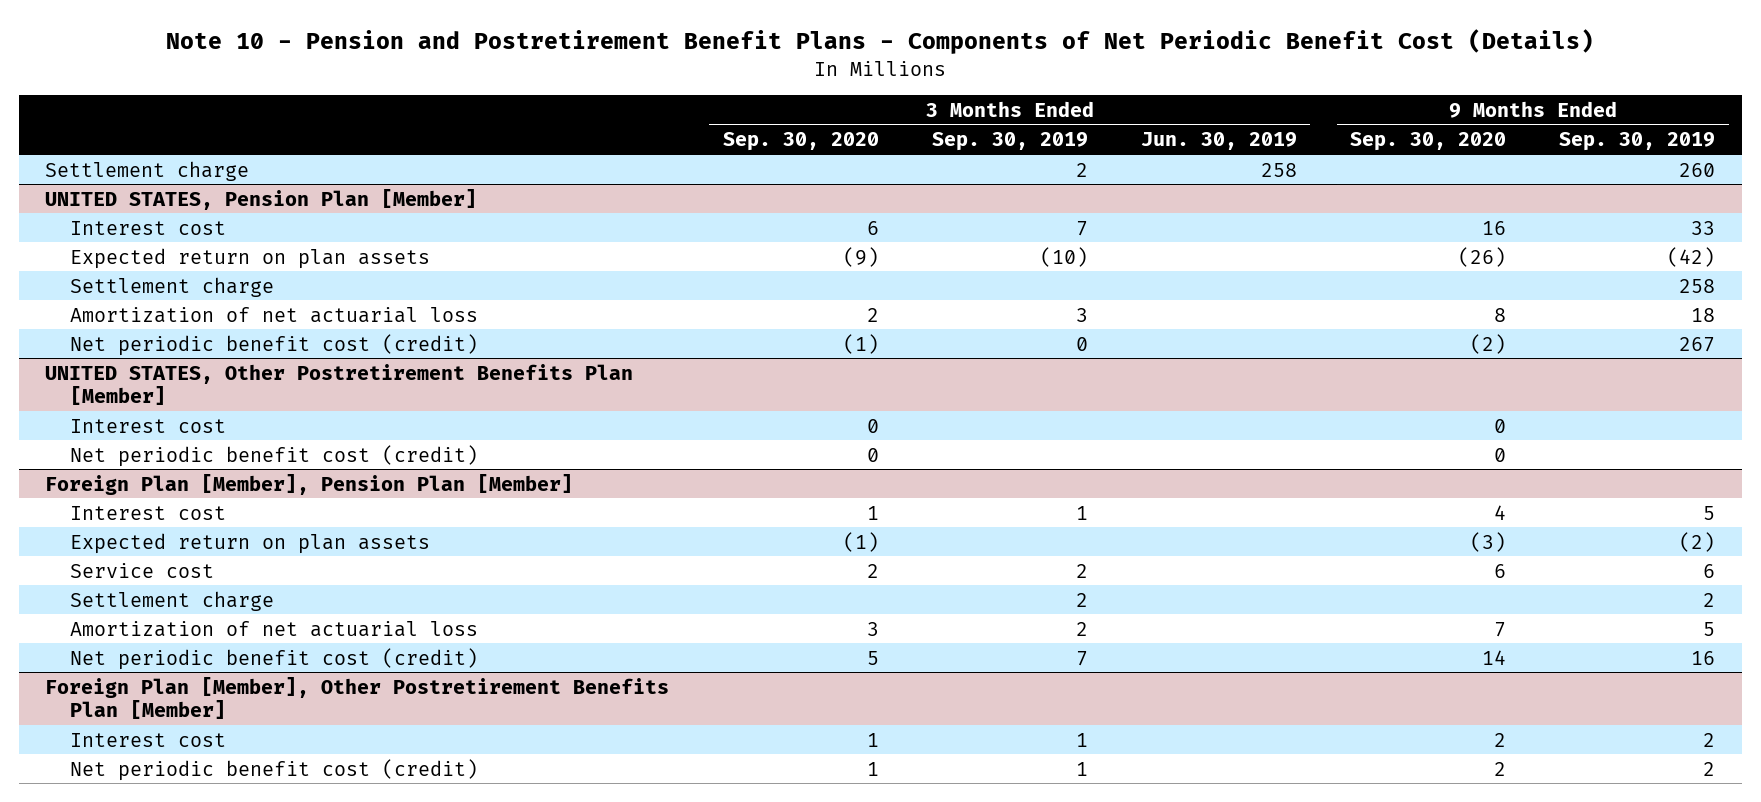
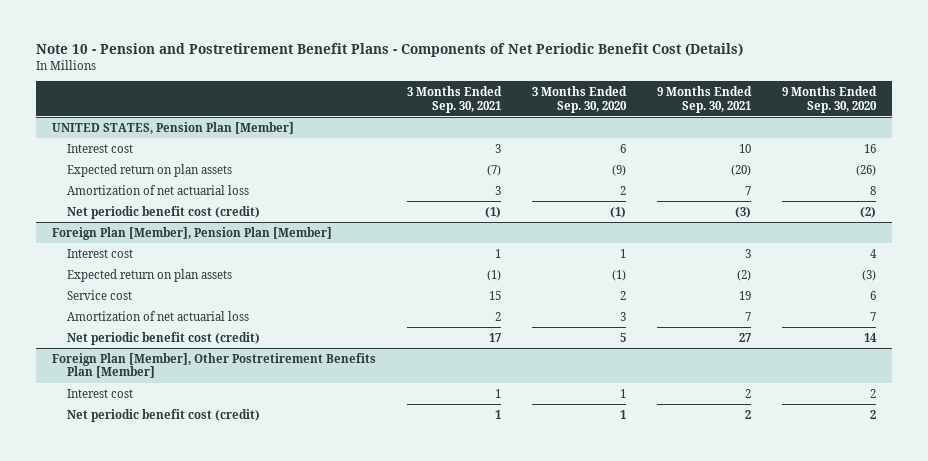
[931,132,1088,152] Sep. 30, 2019 -> none
[1141,132,1298,151] Jun. 30, 2019 -> none
[1559,132,1716,152] Sep. 30, 2019 -> none
none -> [406,85,502,113] 3 Months Ended Sep. 30, 2021
none -> [656,85,752,113] 9 Months Ended Sep. 30, 2021
[45,160,250,181] Settlement charge -> none
[70,276,275,297] Settlement charge -> none
[45,363,634,405] UNITED STATES, Other Postretirement Benefits Plan [Member] -> none
[70,418,227,433] Interest cost -> none
[70,444,479,467] Net periodic benefit cost (credit) -> none
[70,590,275,611] Settlement charge -> none

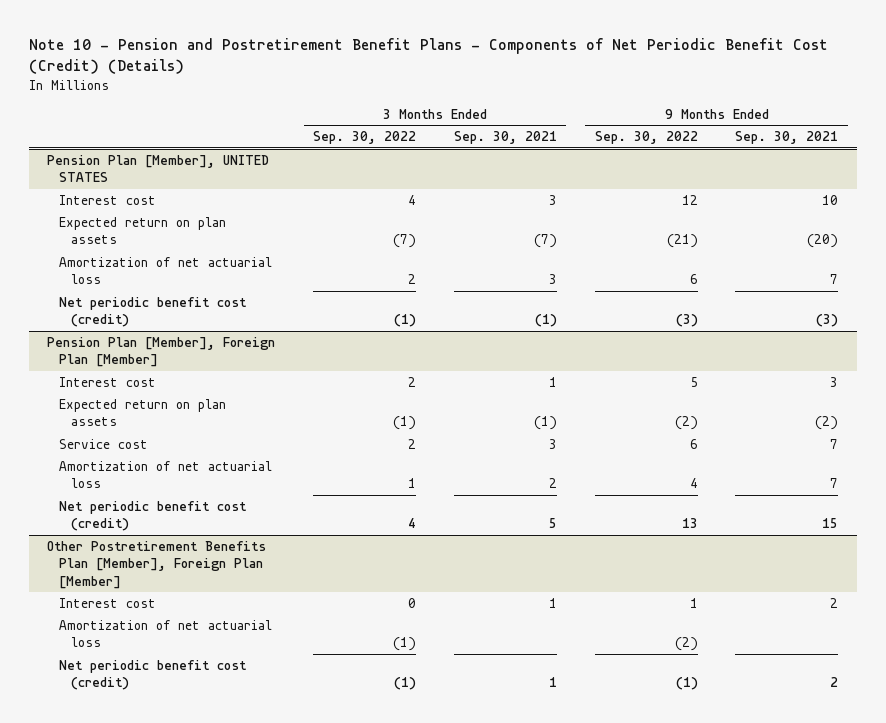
[35,43,743,58] Note 10 - Pension and Postretirement Benefit Plans - Components of Net Periodic Benefit Cost (Details) -> [28,37,828,75] Note 10 - Pension and Postretirement Benefit Plans - Components of Net Periodic Benefit Cost (Credit) (Details)
[531,85,627,113] 3 Months Ended Sep. 30, 2020 -> none
[782,85,878,113] 9 Months Ended Sep. 30, 2020 -> none
none -> [313,131,417,145] Sep. 30, 2022
none -> [594,131,698,145] Sep. 30, 2022
[51,121,294,134] UNITED STATES, Pension Plan [Member] -> [47,154,270,183] Pension Plan [Member], UNITED STATES
[51,226,332,240] Foreign Plan [Member], Pension Plan [Member] -> [47,336,276,368] Pension Plan [Member], Foreign Plan [Member]
[488,290,501,300] 15 -> [548,438,557,449] 3
[738,290,751,300] 19 -> [830,438,839,449] 7
[488,332,502,342] 17 -> [548,518,557,529] 5
[738,332,752,342] 27 -> [822,518,839,529] 15
[51,352,376,379] Foreign Plan [Member], Other Postretirement Benefits Plan [Member] -> [47,540,267,589] Other Postretirement Benefits Plan [Member], Foreign Plan [Member]
none -> [59,619,273,648] Amortization of net actuarial loss

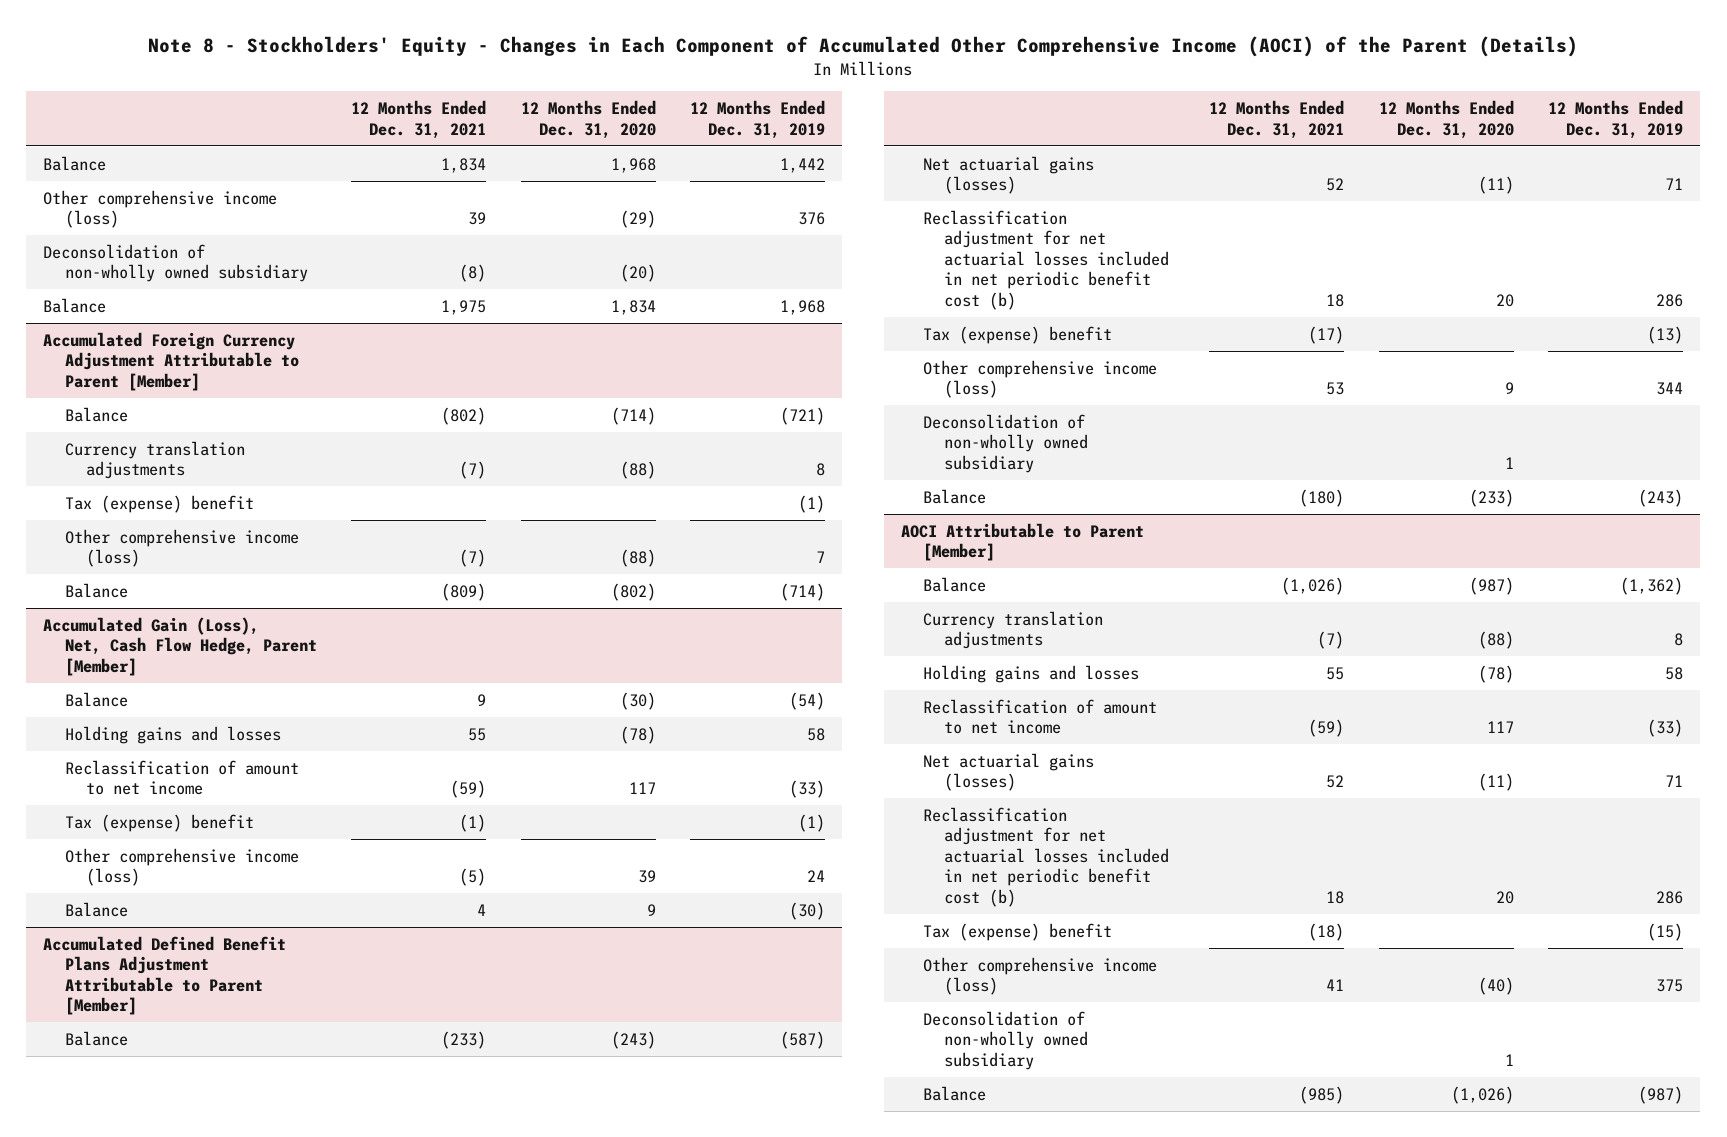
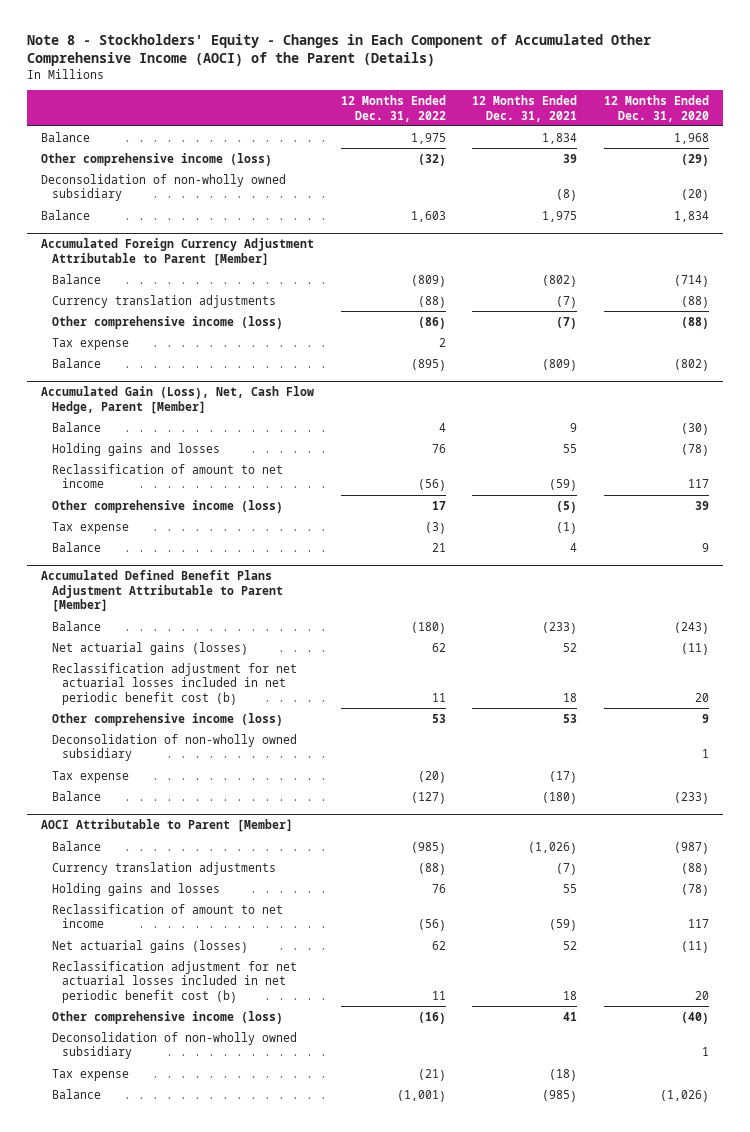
[690,100,826,139] 12 Months Ended Dec. 31, 2019 -> none
none -> [340,94,446,122] 12 Months Ended Dec. 31, 2022
[64,494,254,513] Tax (expense) benefit -> none
none -> [51,337,129,350] Tax expense
[64,813,254,832] Tax (expense) benefit -> none
none -> [51,521,129,534] Tax expense
[922,325,1112,344] Tax (expense) benefit -> none
none -> [51,770,129,783] Tax expense
[922,922,1112,941] Tax (expense) benefit -> none
none -> [51,1068,129,1081] Tax expense

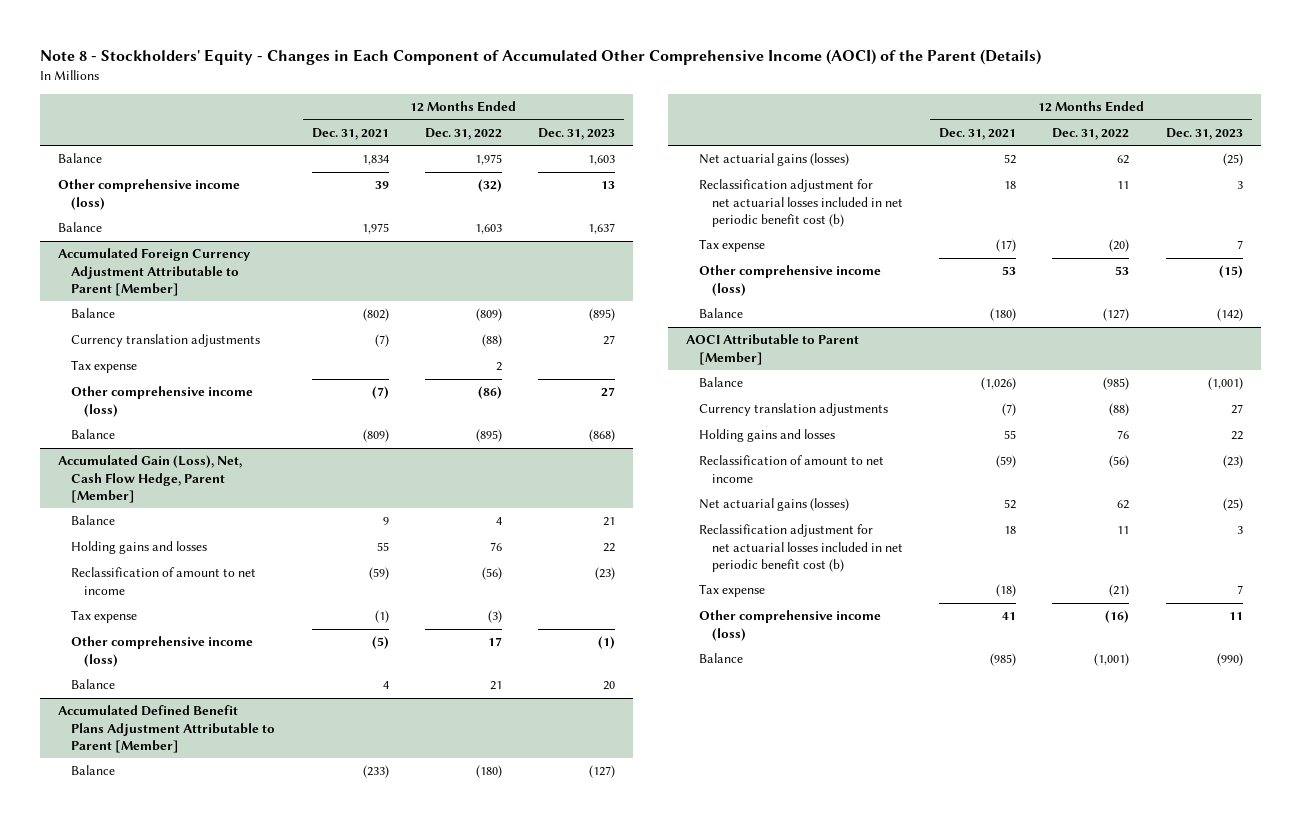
[604,94,710,122] 12 Months Ended Dec. 31, 2020 -> none
none -> [538,127,616,140] Dec. 31, 2023
[40,173,286,202] Deconsolidation of non-wholly owned subsidiary -> none
[51,315,283,329] Other comprehensive income (loss) -> [71,386,254,417] Other comprehensive income (loss)
[51,499,283,513] Other comprehensive income (loss) -> [71,636,254,667] Other comprehensive income (loss)
[51,733,297,762] Deconsolidation of non-wholly owned subsidiary -> none
[51,712,283,726] Other comprehensive income (loss) -> [698,265,881,296] Other comprehensive income (loss)
[51,1031,297,1060] Deconsolidation of non-wholly owned subsidiary -> none
[51,1010,283,1024] Other comprehensive income (loss) -> [698,610,881,641] Other comprehensive income (loss)

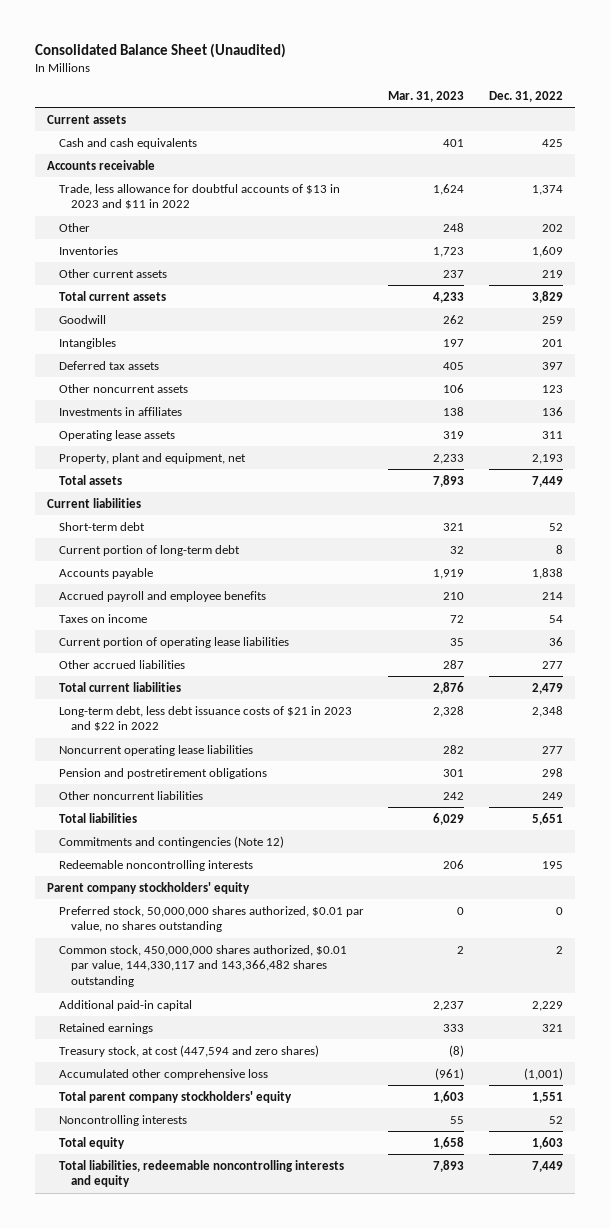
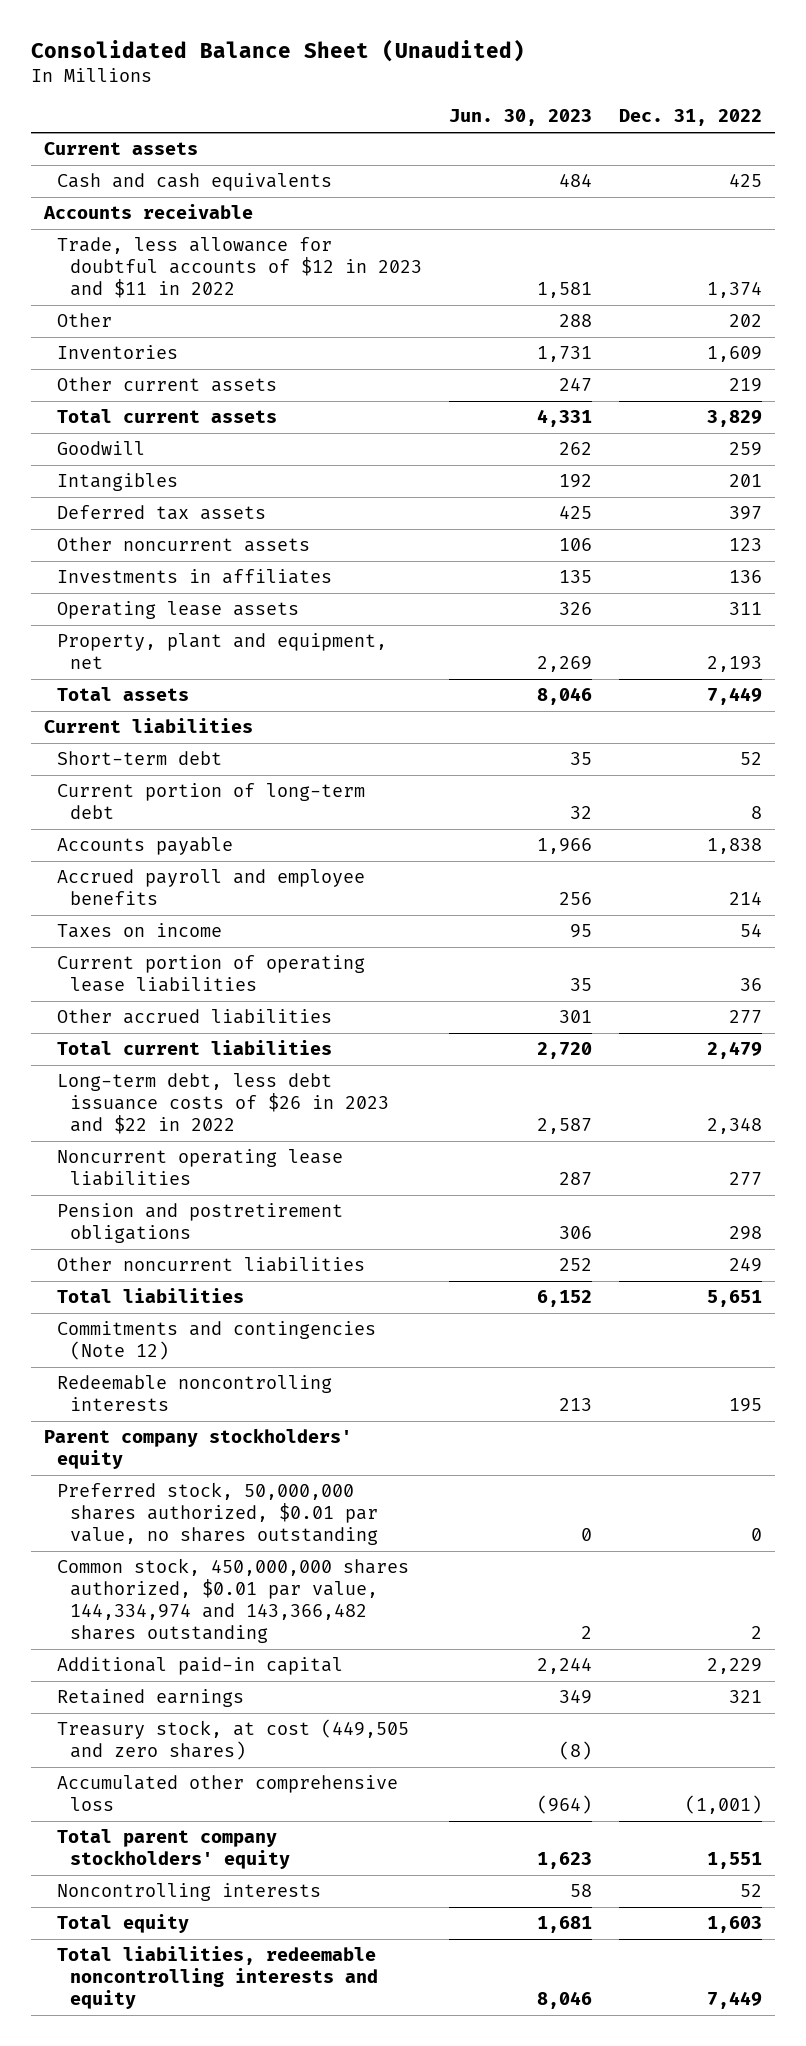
[388,90,465,102] Mar. 31, 2023 -> none
none -> [448,109,592,127] Jun. 30, 2023
[59,183,341,210] Trade, less allowance for doubtful accounts of $13 in 2023 and $11 in 2022 -> [57,237,423,299] Trade, less allowance for doubtful accounts of $12 in 2023 and $11 in 2022
[59,705,353,732] Long-term debt, less debt issuance costs of $21 in 2023 and $22 in 2022 -> [57,1073,390,1135] Long-term debt, less debt issuance costs of $26 in 2023 and $22 in 2022
[59,944,348,988] Common stock, 450,000,000 shares authorized, $0.01 par value, 144,330,117 and 143,366,482 shares outstanding -> [57,1558,410,1644] Common stock, 450,000,000 shares authorized, $0.01 par value, 144,334,974 and 143,366,482 shares outstanding
[59,1044,320,1057] Treasury stock, at cost (447,594 and zero shares) -> [57,1719,410,1761] Treasury stock, at cost (449,505 and zero shares)

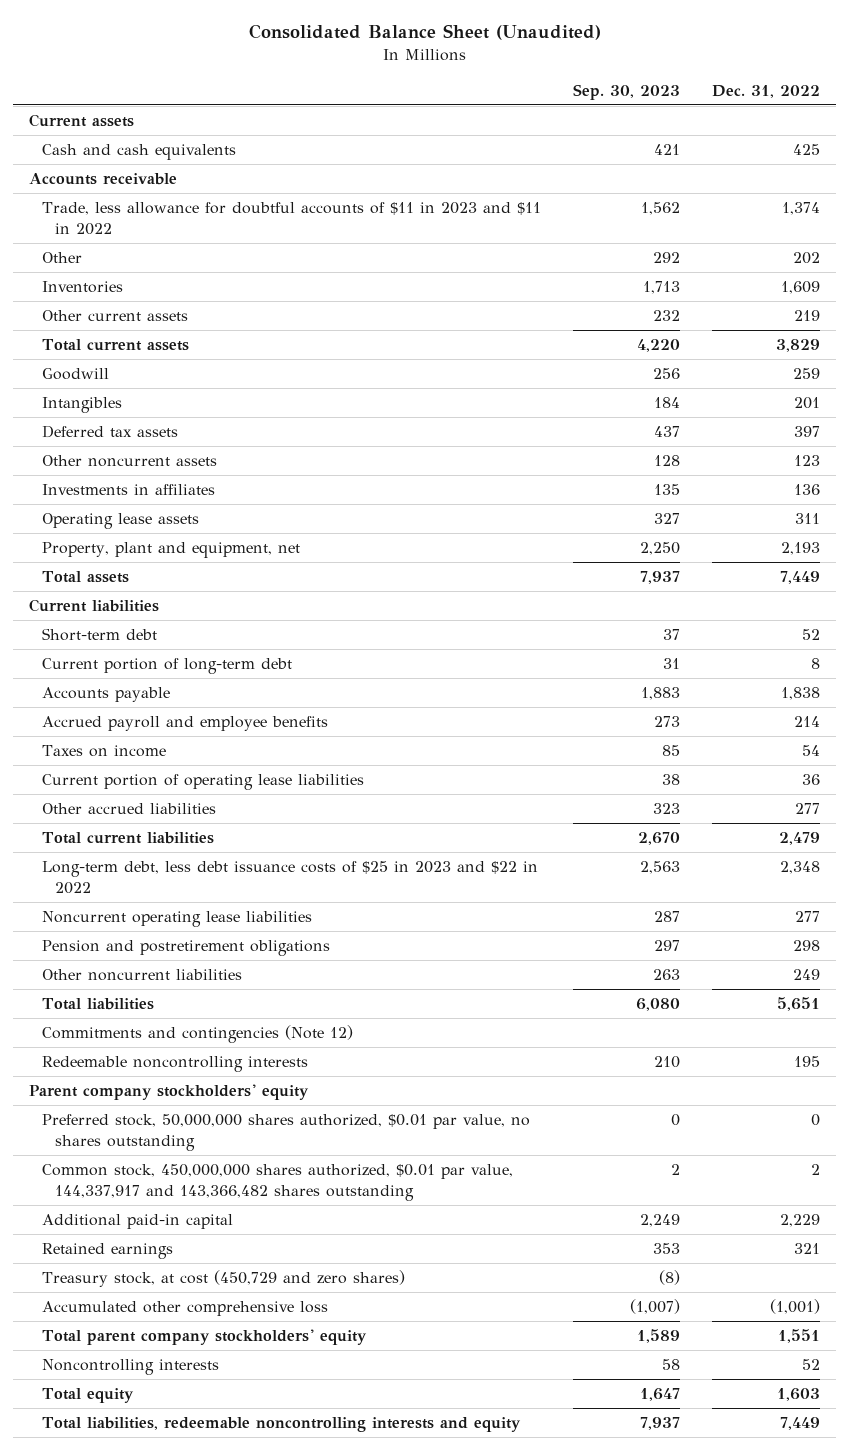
[448,109,592,127] Jun. 30, 2023 -> none
none -> [573,83,681,100] Sep. 30, 2023
[57,237,423,299] Trade, less allowance for doubtful accounts of $12 in 2023 and $11 in 2022 -> [42,202,542,235] Trade, less allowance for doubtful accounts of $11 in 2023 and $11 in 2022
[57,1073,390,1135] Long-term debt, less debt issuance costs of $26 in 2023 and $22 in 2022 -> [42,861,539,894] Long-term debt, less debt issuance costs of $25 in 2023 and $22 in 2022
[57,1558,410,1644] Common stock, 450,000,000 shares authorized, $0.01 par value, 144,334,974 and 143,366,482 shares outstanding -> [42,1164,514,1201] Common stock, 450,000,000 shares authorized, $0.01 par value, 144,337,917 and 143,366,482 shares outstanding
[57,1719,410,1761] Treasury stock, at cost (449,505 and zero shares) -> [42,1270,406,1288] Treasury stock, at cost (450,729 and zero shares)

